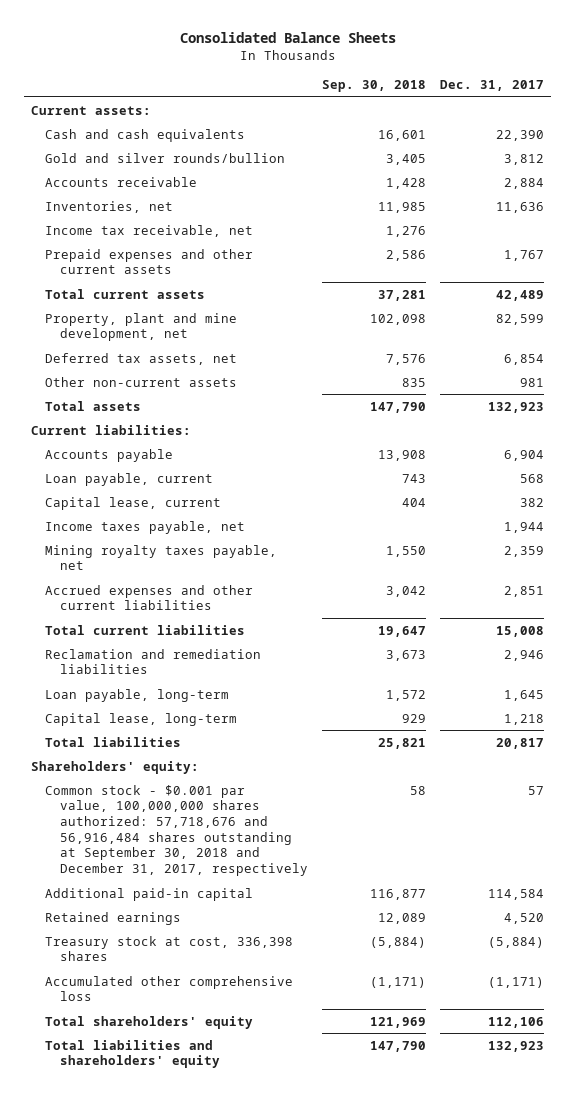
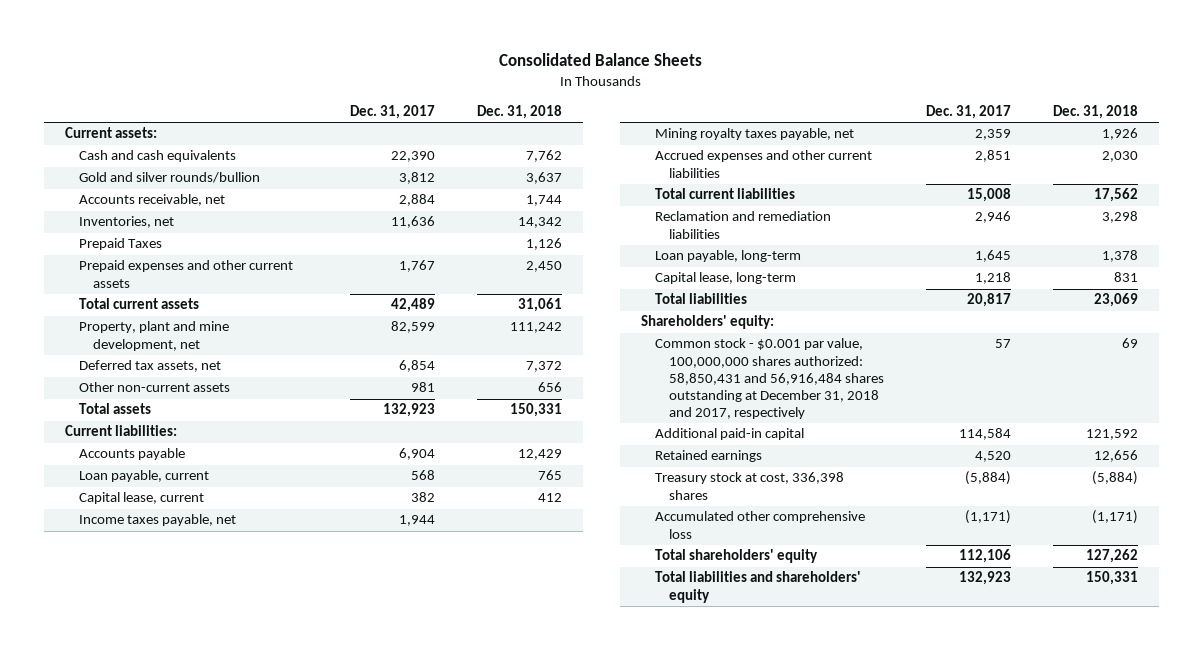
[321,80,426,93] Sep. 30, 2018 -> none
none -> [477,105,563,120] Dec. 31, 2018
[45,176,198,187] Accounts receivable -> [79,194,226,207] Accounts receivable, net
[45,224,254,237] Income tax receivable, net -> none
none -> [79,238,163,251] Prepaid Taxes
[45,784,308,877] Common stock - $0.001 par value, 100,000,000 shares authorized: 57,718,676 and 56,916,484 shares outstanding at September 30, 2018 and December 31, 2017, respectively -> [654,338,884,420] Common stock - $0.001 par value, 100,000,000 shares authorized: 58,850,431 and 56,916,484 shares outstanding at December 31, 2018 and 2017, respectively

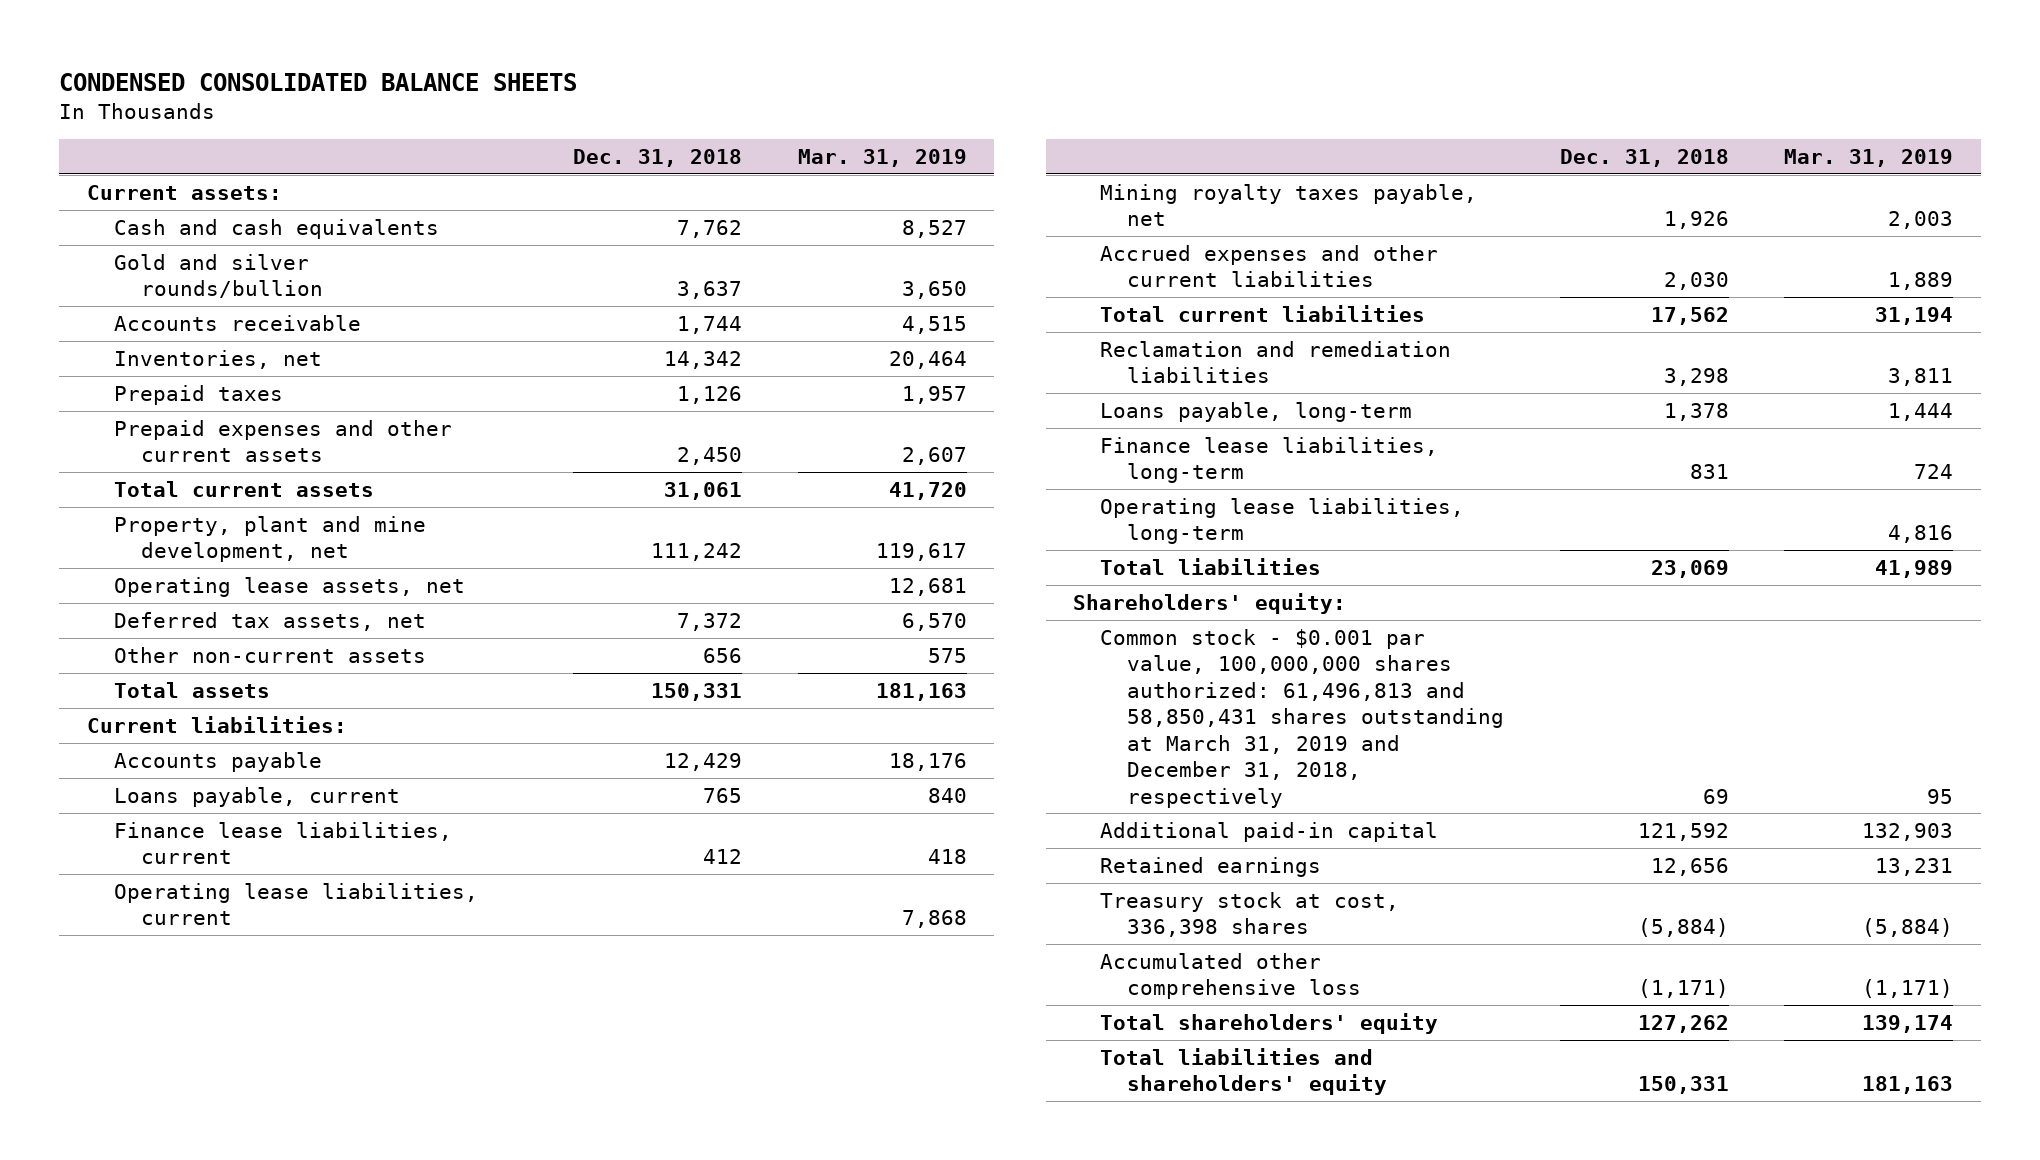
[499,53,703,67] Consolidated Balance Sheets -> [59,72,578,91] CONDENSED CONSOLIDATED BALANCE SHEETS
[350,105,436,120] Dec. 31, 2017 -> none
none -> [797,148,967,167] Mar. 31, 2019
[79,194,226,207] Accounts receivable, net -> [113,314,361,331] Accounts receivable
[79,238,163,251] Prepaid Taxes -> [113,384,283,405] Prepaid taxes
none -> [113,576,465,597] Operating lease assets, net
[79,514,237,527] Income taxes payable, net -> none
[79,470,210,483] Loan payable, current -> [113,786,400,807] Loans payable, current
[79,492,205,505] Capital lease, current -> [113,821,452,865] Finance lease liabilities, current
none -> [113,882,478,926] Operating lease liabilities, current
[654,250,801,263] Loan payable, long-term -> [1100,401,1413,422] Loans payable, long-term
[654,272,796,285] Capital lease, long-term -> [1100,436,1439,484] Finance lease liabilities, long-term
none -> [1100,497,1465,545] Operating lease liabilities, long-term
[654,338,884,420] Common stock - $0.001 par value, 100,000,000 shares authorized: 58,850,431 and 56,916,484 shares outstanding at December 31, 2018 and 2017, respectively -> [1100,628,1505,808] Common stock - $0.001 par value, 100,000,000 shares authorized: 61,496,813 and 58,850,431 shares outstanding at March 31, 2019 and December 31, 2018, respectively

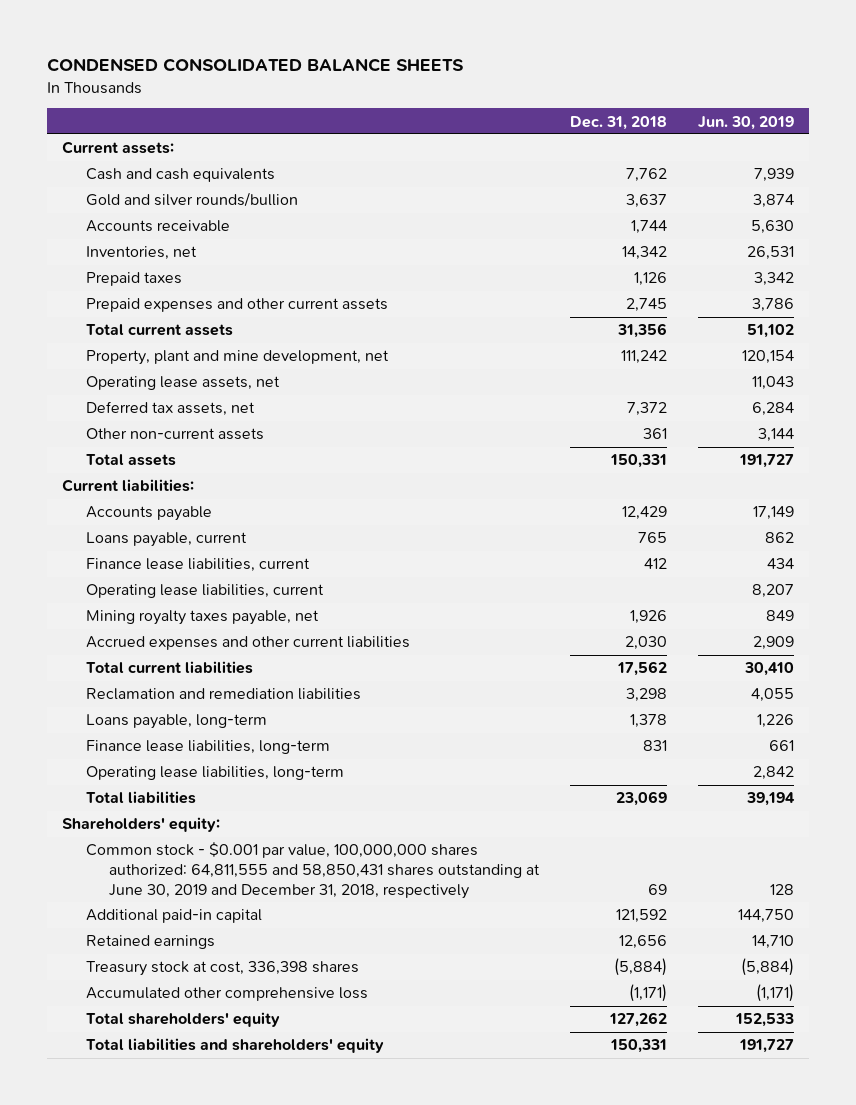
[797,148,967,167] Mar. 31, 2019 -> none
none -> [697,115,794,130] Jun. 30, 2019
[677,447,743,466] 2,450 -> [625,298,667,313] 2,745
[664,481,743,500] 31,061 -> [616,323,667,339] 31,356
[703,647,743,663] 656 -> [642,428,667,440] 361
[1100,628,1505,808] Common stock - $0.001 par value, 100,000,000 shares authorized: 61,496,813 and 58,850,431 shares outstanding at March 31, 2019 and December 31, 2018, respectively -> [85,842,540,900] Common stock - $0.001 par value, 100,000,000 shares authorized: 64,811,555 and 58,850,431 shares outstanding at June 30, 2019 and December 31, 2018, respectively

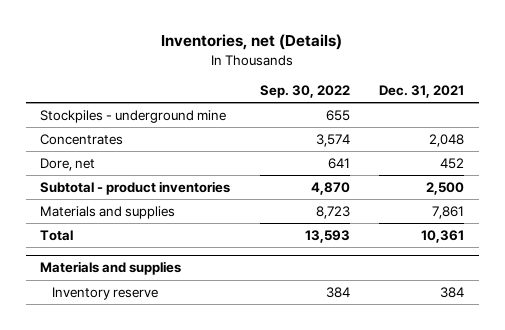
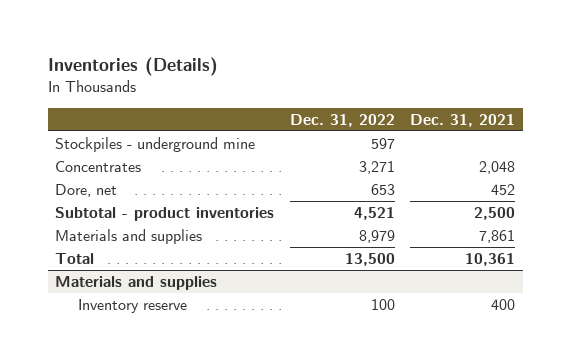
[161,34,343,51] Inventories, net (Details) -> [47,57,218,77] Inventories (Details)
[259,84,350,98] Sep. 30, 2022 -> none
none -> [289,113,395,127] Dec. 31, 2022
[440,286,465,298] 384 -> [491,299,516,311] 400

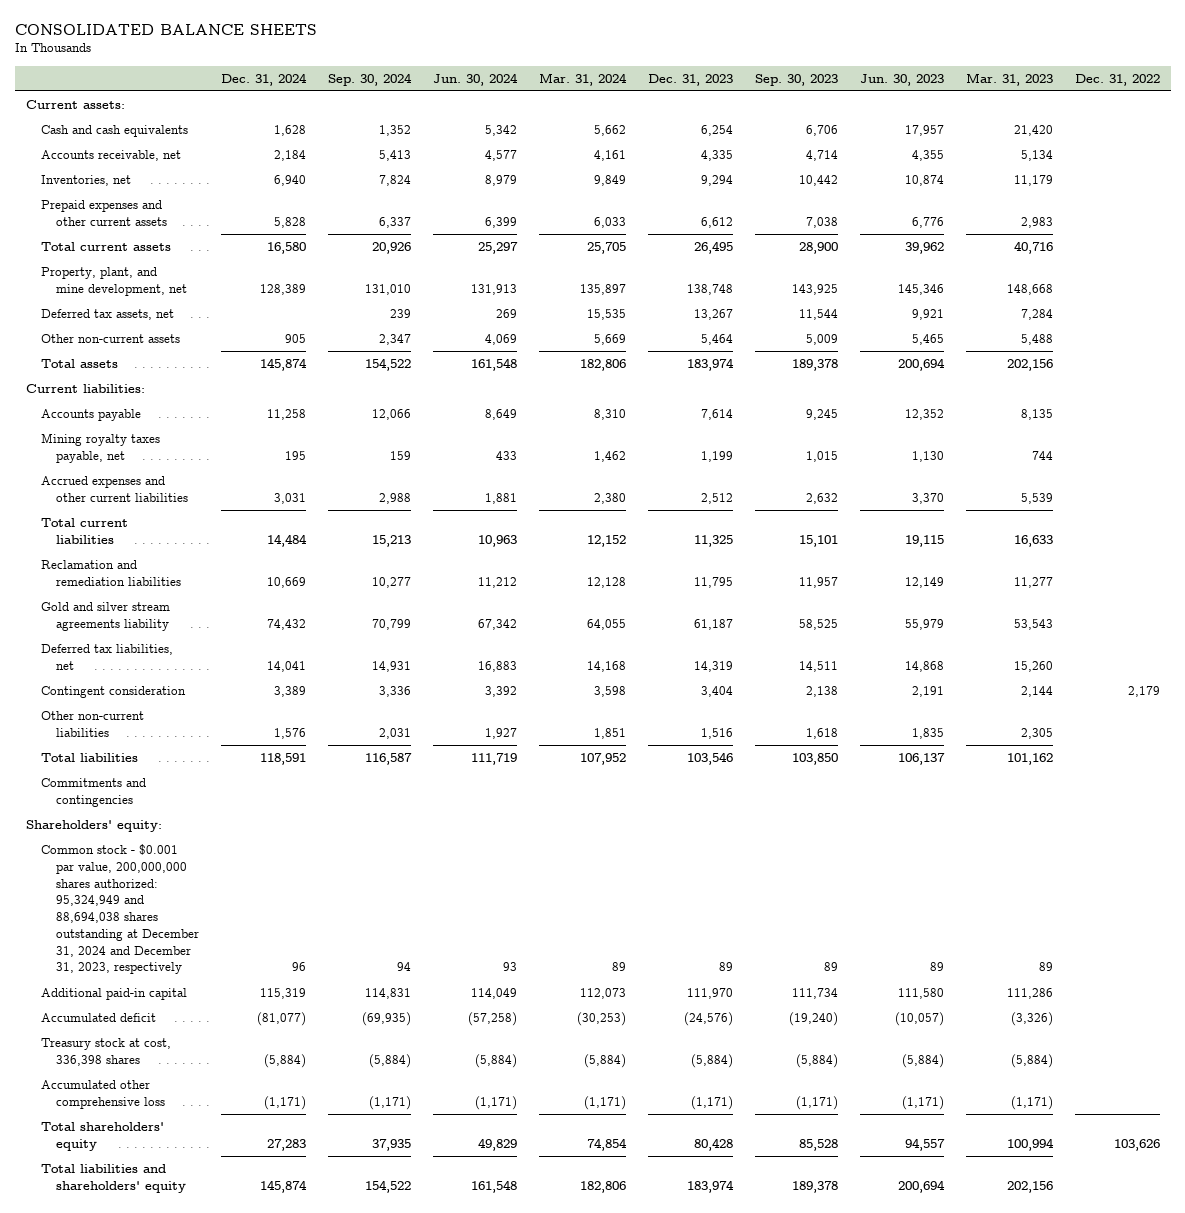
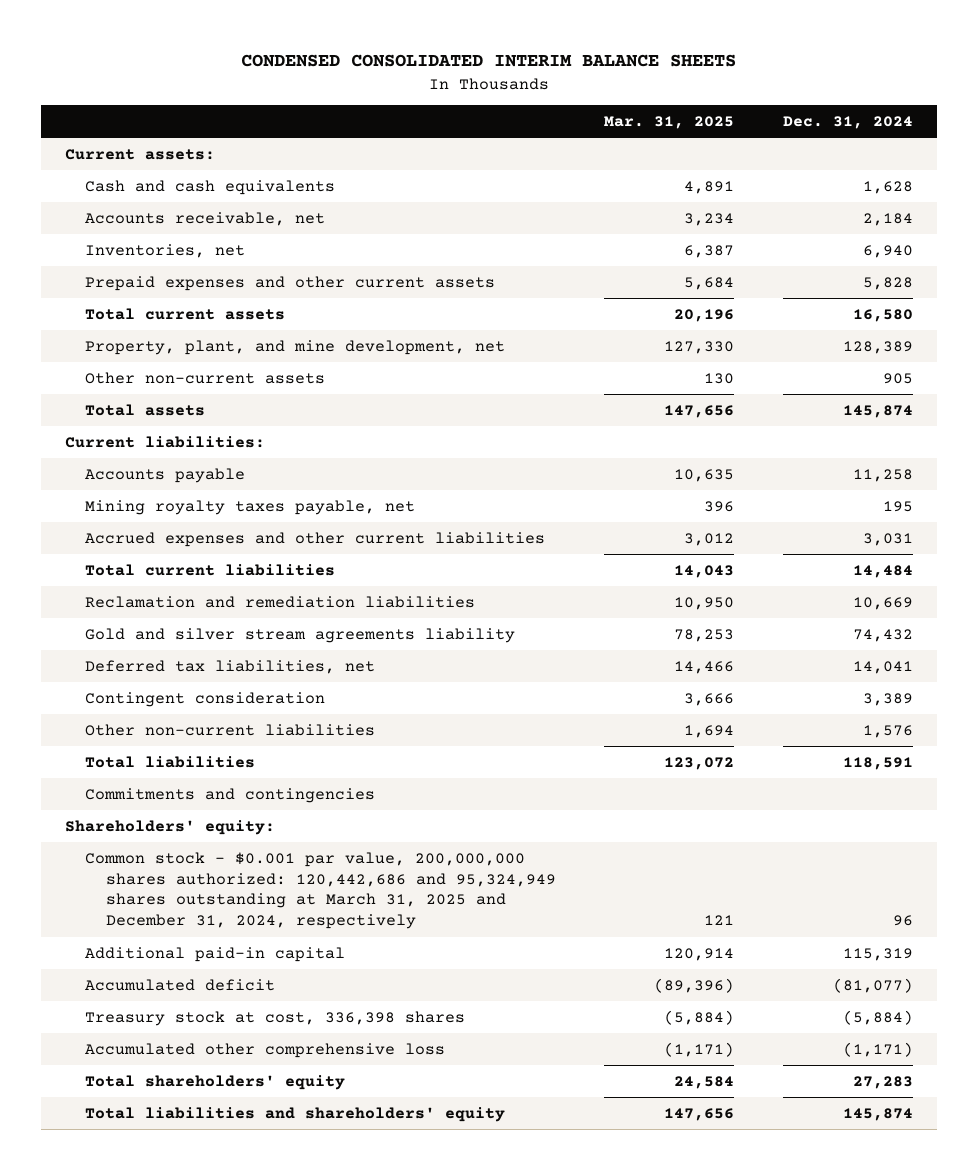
[14,23,317,35] CONSOLIDATED BALANCE SHEETS -> [241,54,737,68] CONDENSED CONSOLIDATED INTERIM BALANCE SHEETS
[327,72,412,86] Sep. 30, 2024 -> none
[432,72,518,86] Jun. 30, 2024 -> none
[538,72,627,86] Mar. 31, 2024 -> none
[647,73,733,86] Dec. 31, 2023 -> none
[754,73,838,86] Sep. 30, 2023 -> none
[859,73,944,86] Jun. 30, 2023 -> none
[965,72,1053,86] Mar. 31, 2023 -> none
[1074,73,1160,86] Dec. 31, 2022 -> none
none -> [604,116,735,130] Mar. 31, 2025
[40,309,174,321] Deferred tax assets, net -> none
[40,844,199,975] Common stock - $0.001 par value, 200,000,000 shares authorized: 95,324,949 and 88,694,038 shares outstanding at December 31, 2024 and December 31, 2023, respectively -> [85,851,556,930] Common stock - $0.001 par value, 200,000,000 shares authorized: 120,442,686 and 95,324,949 shares outstanding at March 31, 2025 and December 31, 2024, respectively

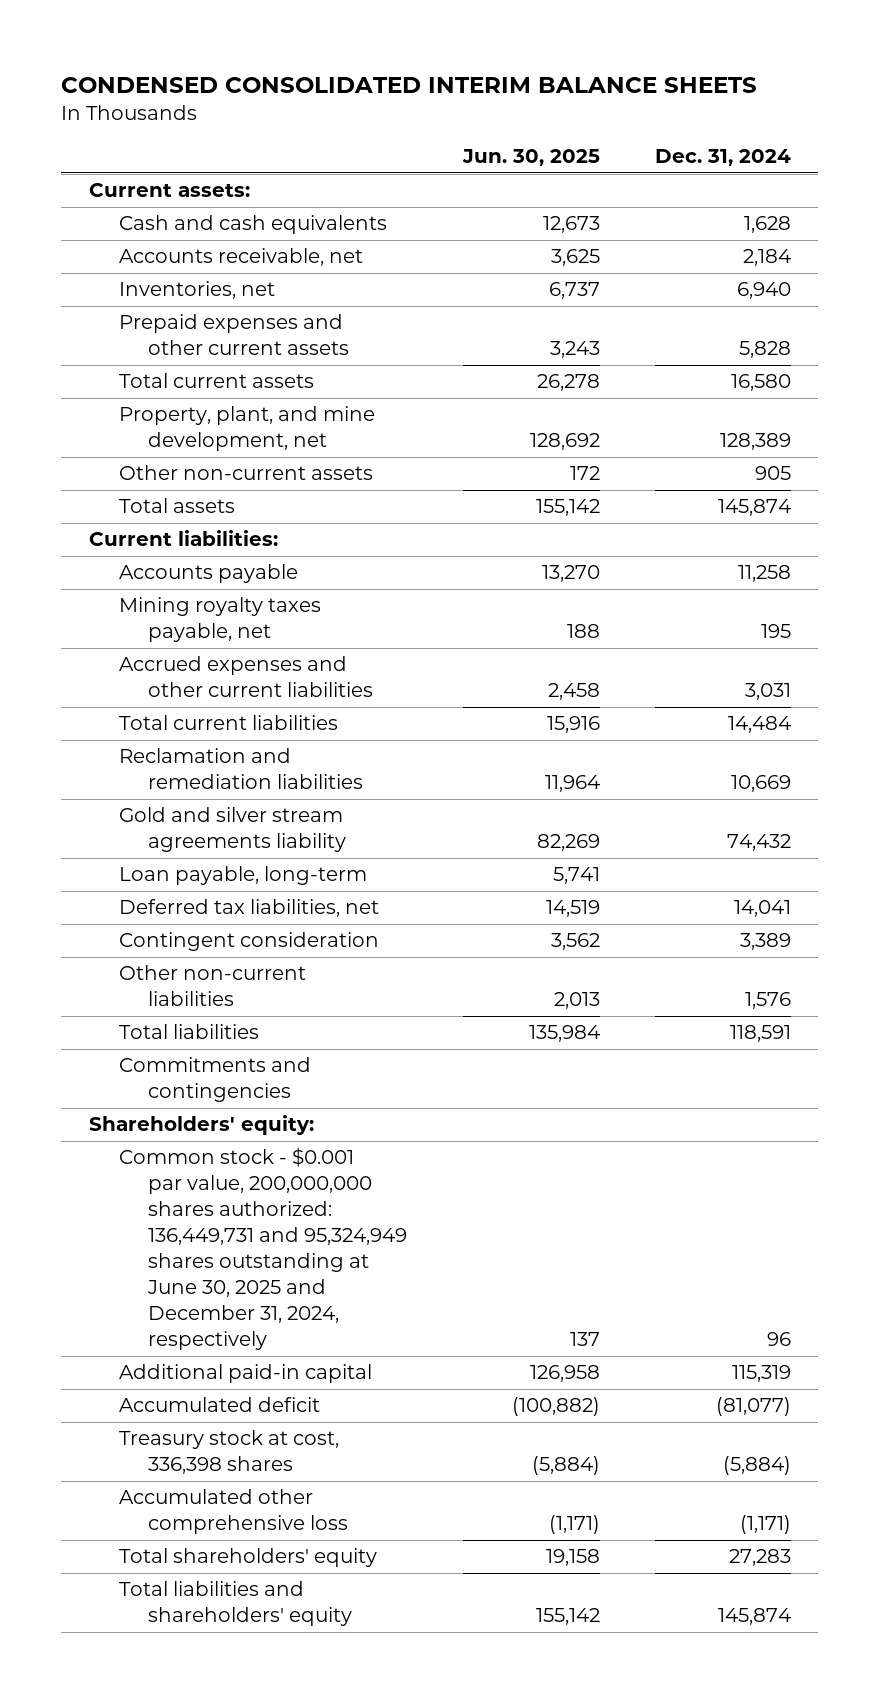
[604,116,735,130] Mar. 31, 2025 -> none
none -> [461,149,600,167] Jun. 30, 2025
none -> [118,866,367,886] Loan payable, long-term
[85,851,556,930] Common stock - $0.001 par value, 200,000,000 shares authorized: 120,442,686 and 95,324,949 shares outstanding at March 31, 2025 and December 31, 2024, respectively -> [118,1147,408,1351] Common stock - $0.001 par value, 200,000,000 shares authorized: 136,449,731 and 95,324,949 shares outstanding at June 30, 2025 and December 31, 2024, respectively

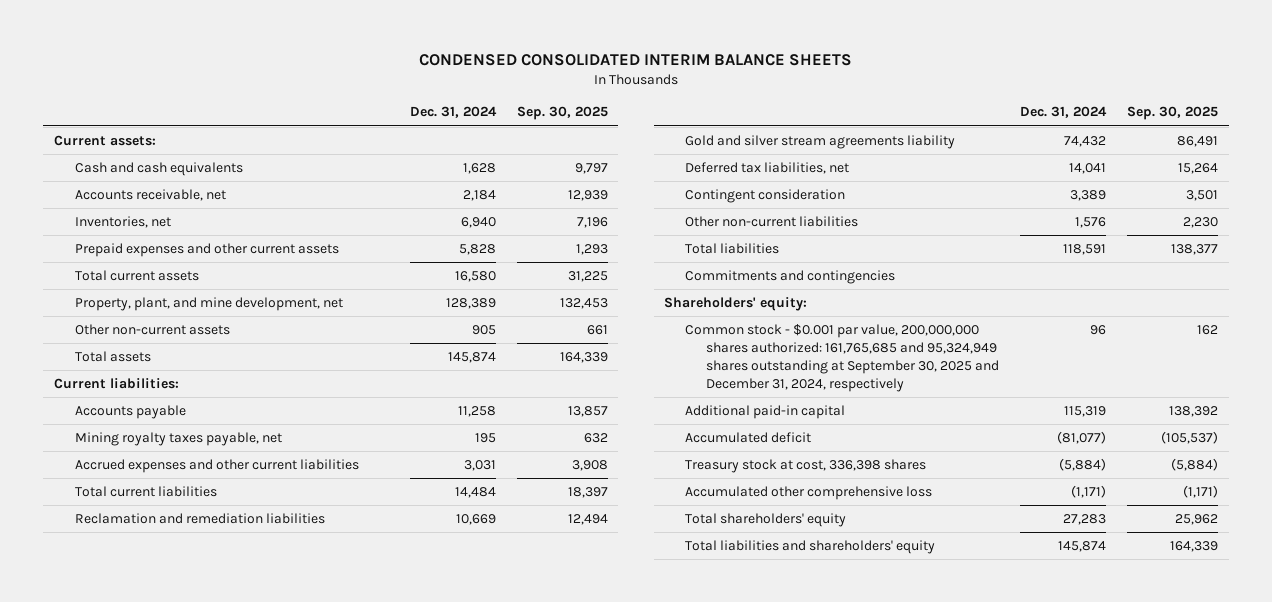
[461,149,600,167] Jun. 30, 2025 -> none
none -> [516,106,608,121] Sep. 30, 2025
[118,866,367,886] Loan payable, long-term -> none
[118,1147,408,1351] Common stock - $0.001 par value, 200,000,000 shares authorized: 136,449,731 and 95,324,949 shares outstanding at June 30, 2025 and December 31, 2024, respectively -> [685,323,1000,393] Common stock - $0.001 par value, 200,000,000 shares authorized: 161,765,685 and 95,324,949 shares outstanding at September 30, 2025 and December 31, 2024, respectively

